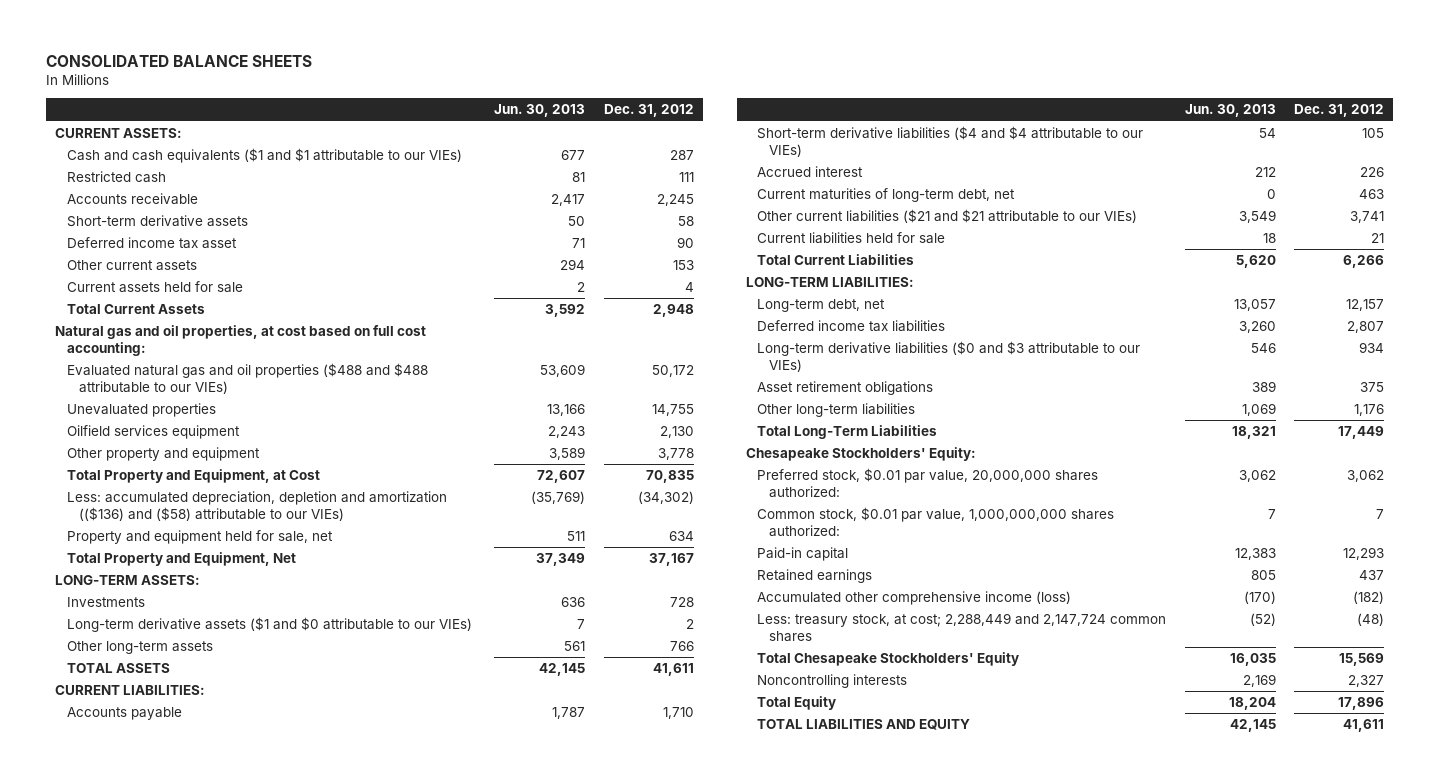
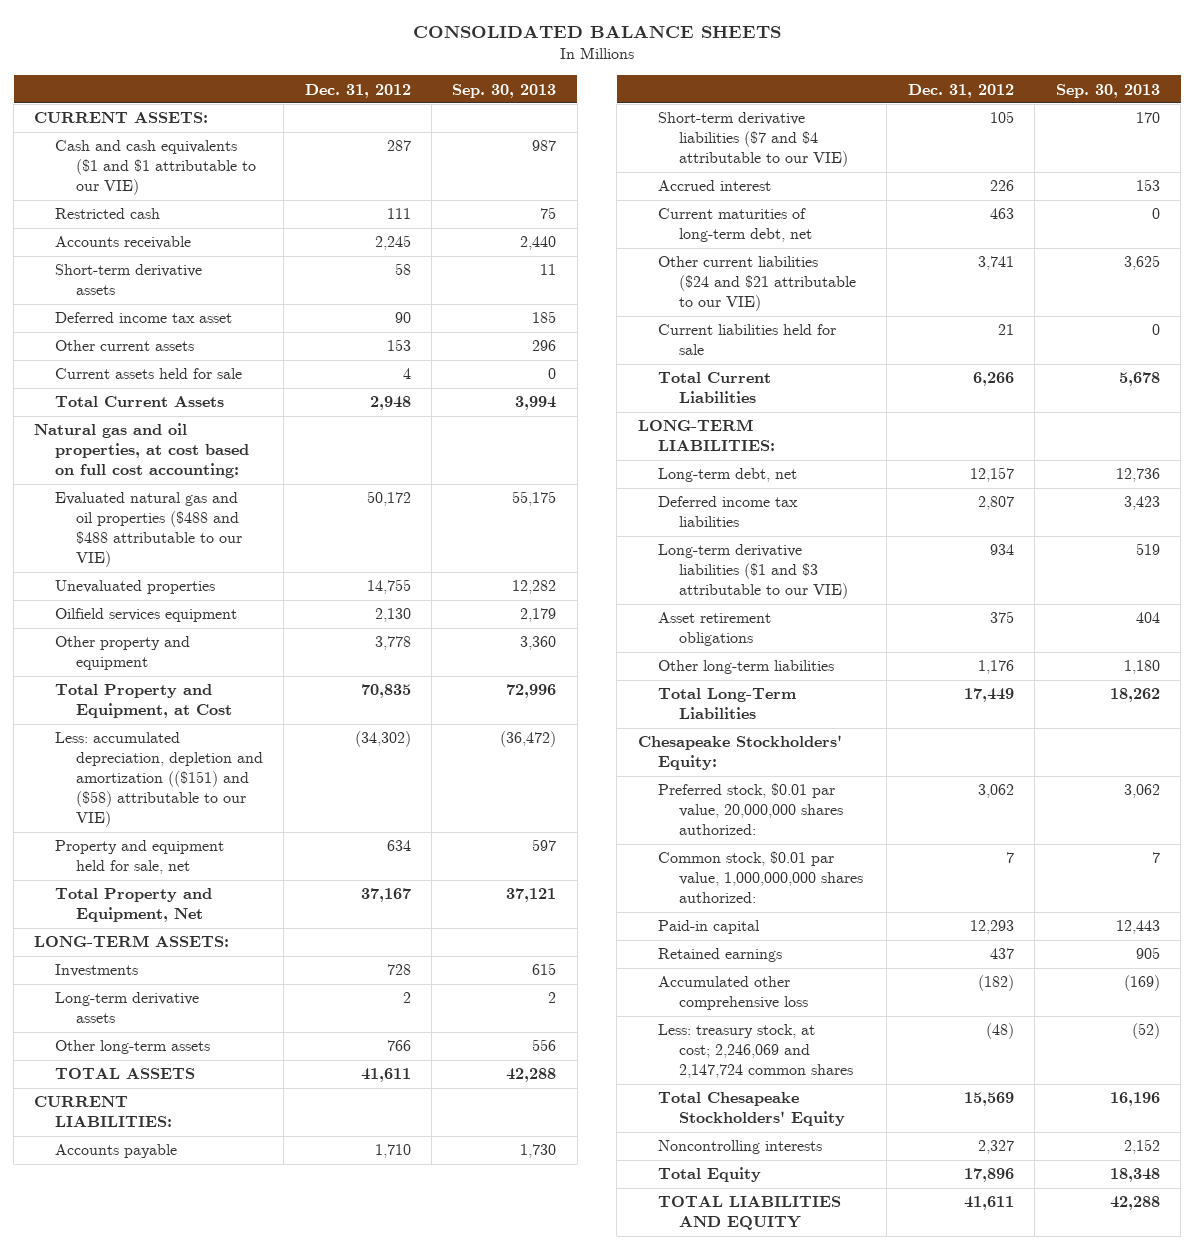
[494,104,586,118] Jun. 30, 2013 -> none
none -> [452,83,557,98] Sep. 30, 2013
[67,148,463,164] Cash and cash equivalents ($1 and $1 attributable to our VIEs) -> [55,140,256,196] Cash and cash equivalents ($1 and $1 attributable to our VIE)
[67,363,429,394] Evaluated natural gas and oil properties ($488 and $488 attributable to our VIEs) -> [55,492,242,568] Evaluated natural gas and oil properties ($488 and $488 attributable to our VIE)
[67,491,448,521] Less: accumulated depreciation, depletion and amortization (($136) and ($58) attributable to our VIEs) -> [55,732,263,828] Less: accumulated depreciation, depletion and amortization (($151) and ($58) attributable to our VIE)
[67,617,473,633] Long-term derivative assets ($1 and $0 attributable to our VIEs) -> [55,992,200,1024] Long-term derivative assets
[757,126,1144,157] Short-term derivative liabilities ($4 and $4 attributable to our VIEs) -> [658,112,849,168] Short-term derivative liabilities ($7 and $4 attributable to our VIE)
[757,209,1138,224] Other current liabilities ($21 and $21 attributable to our VIEs) -> [658,256,857,312] Other current liabilities ($24 and $21 attributable to our VIE)
[757,341,1141,372] Long-term derivative liabilities ($0 and $3 attributable to our VIEs) -> [658,544,849,600] Long-term derivative liabilities ($1 and $3 attributable to our VIE)
[757,591,1072,606] Accumulated other comprehensive income (loss) -> [658,976,809,1011] Accumulated other comprehensive loss
[757,613,1167,642] Less: treasury stock, at cost; 2,288,449 and 2,147,724 common shares -> [658,1024,854,1079] Less: treasury stock, at cost; 2,246,069 and 2,147,724 common shares

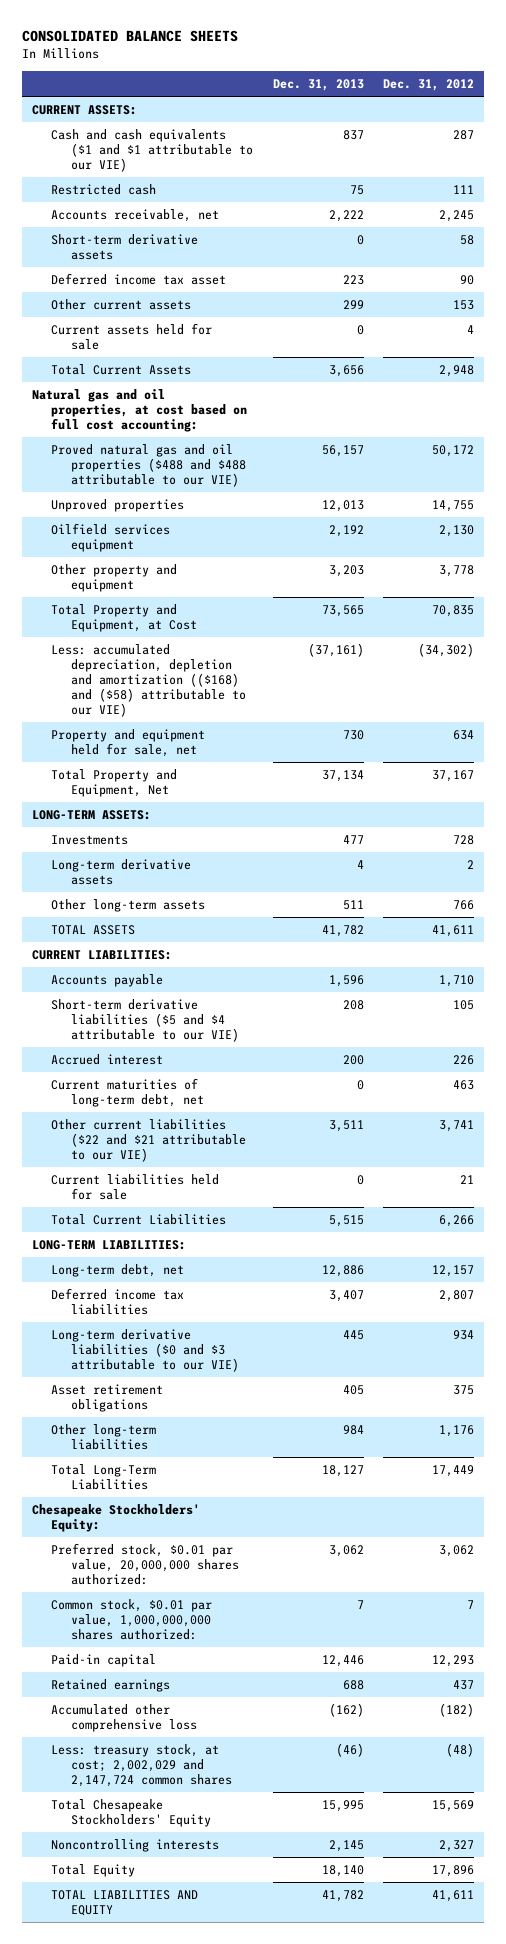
[452,83,557,98] Sep. 30, 2013 -> none
none -> [272,78,364,91] Dec. 31, 2013
[55,236,192,250] Accounts receivable -> [51,208,220,222] Accounts receivable, net
[55,492,242,568] Evaluated natural gas and oil properties ($488 and $488 attributable to our VIE) -> [51,443,246,488] Proved natural gas and oil properties ($488 and $488 attributable to our VIE)
[55,580,216,595] Unevaluated properties -> [51,498,185,512] Unproved properties
[55,732,263,828] Less: accumulated depreciation, depletion and amortization (($151) and ($58) attributable to our VIE) -> [51,643,246,718] Less: accumulated depreciation, depletion and amortization (($168) and ($58) attributable to our VIE)
[658,112,849,168] Short-term derivative liabilities ($7 and $4 attributable to our VIE) -> [51,998,239,1043] Short-term derivative liabilities ($5 and $4 attributable to our VIE)
[658,256,857,312] Other current liabilities ($24 and $21 attributable to our VIE) -> [51,1118,246,1163] Other current liabilities ($22 and $21 attributable to our VIE)
[658,544,849,600] Long-term derivative liabilities ($1 and $3 attributable to our VIE) -> [51,1328,239,1373] Long-term derivative liabilities ($0 and $3 attributable to our VIE)
[658,1024,854,1079] Less: treasury stock, at cost; 2,246,069 and 2,147,724 common shares -> [51,1743,232,1788] Less: treasury stock, at cost; 2,002,029 and 2,147,724 common shares

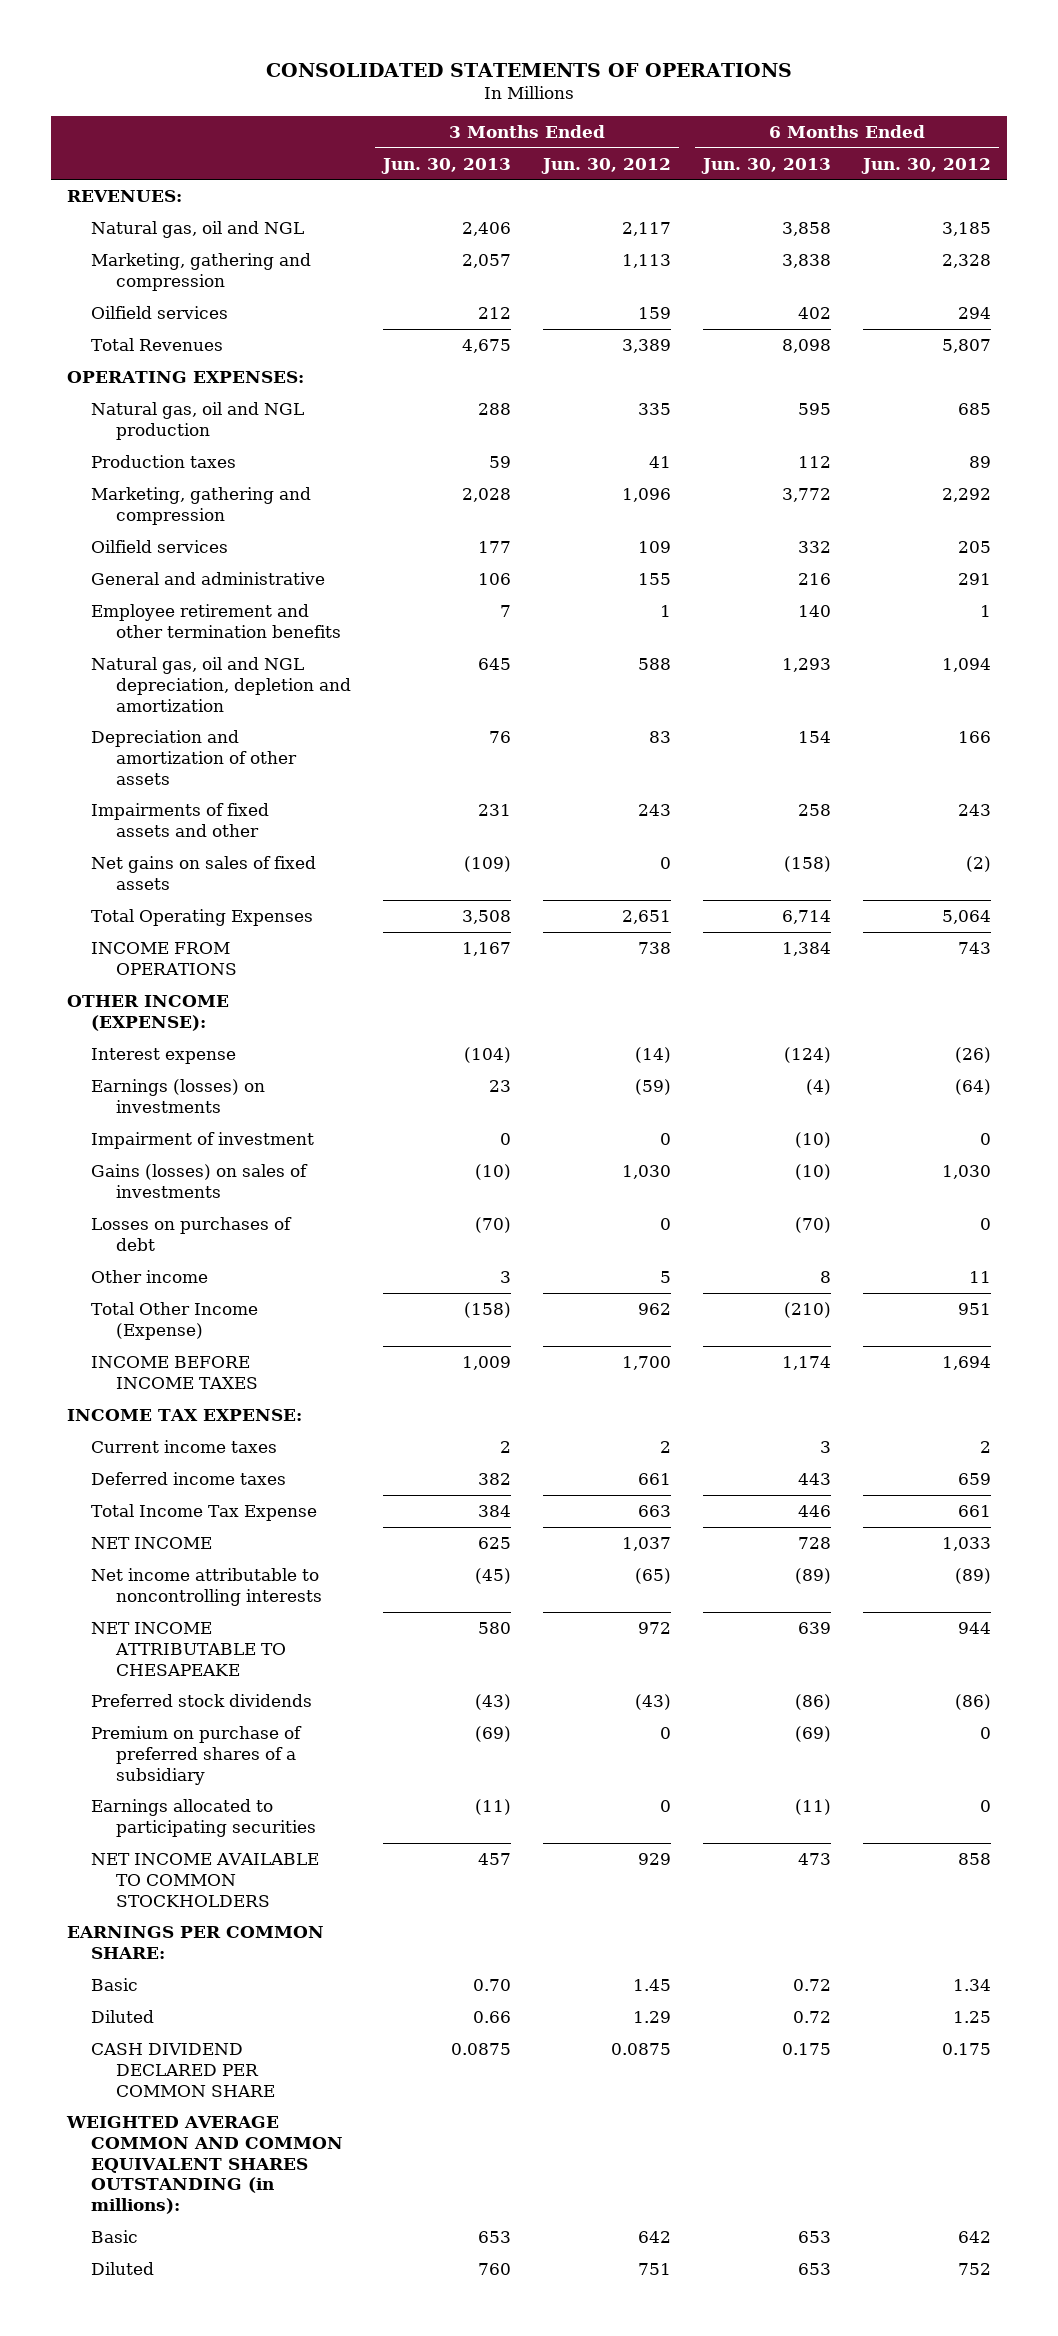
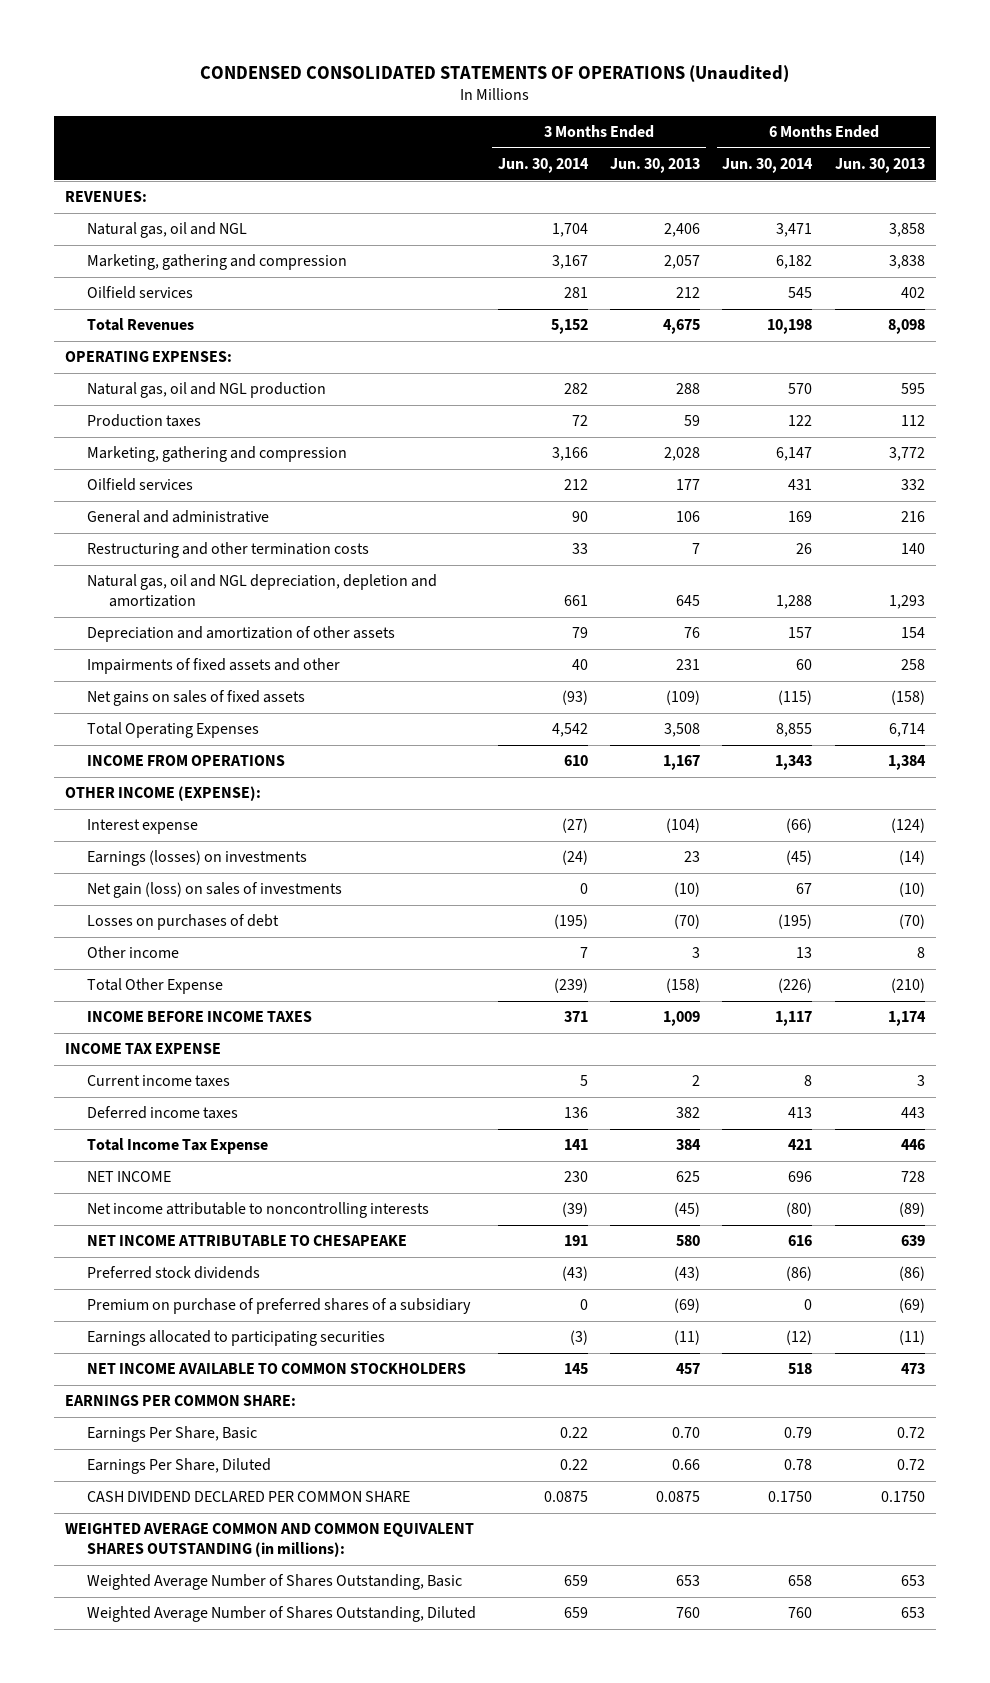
[265,62,792,77] CONSOLIDATED STATEMENTS OF OPERATIONS -> [199,64,789,82] CONDENSED CONSOLIDATED STATEMENTS OF OPERATIONS (Unaudited)
[540,157,671,174] Jun. 30, 2012 -> none
[861,157,992,174] Jun. 30, 2012 -> none
none -> [498,157,590,173] Jun. 30, 2014
none -> [722,157,814,173] Jun. 30, 2014
[91,603,341,638] Employee retirement and other termination benefits -> [86,542,369,559] Restructuring and other termination costs
[91,1131,315,1149] Impairment of investment -> none
[806,1078,832,1095] (4) -> [898,850,925,866] (14)
[91,1163,309,1198] Gains (losses) on sales of investments -> [86,882,342,899] Net gain (loss) on sales of investments
[91,1301,259,1340] Total Other Income (Expense) -> [86,978,223,995] Total Other Expense
[66,1408,302,1421] INCOME TAX EXPENSE: -> [65,1043,222,1055] INCOME TAX EXPENSE
[91,1977,139,1991] Basic -> [86,1426,257,1443] Earnings Per Share, Basic
[91,2009,155,2023] Diluted -> [86,1458,271,1475] Earnings Per Share, Diluted
[782,2042,832,2055] 0.175 -> [880,1491,925,1503] 0.1750
[91,2229,139,2243] Basic -> [86,1574,462,1591] Weighted Average Number of Shares Outstanding, Basic
[91,2261,155,2275] Diluted -> [86,1606,476,1623] Weighted Average Number of Shares Outstanding, Diluted

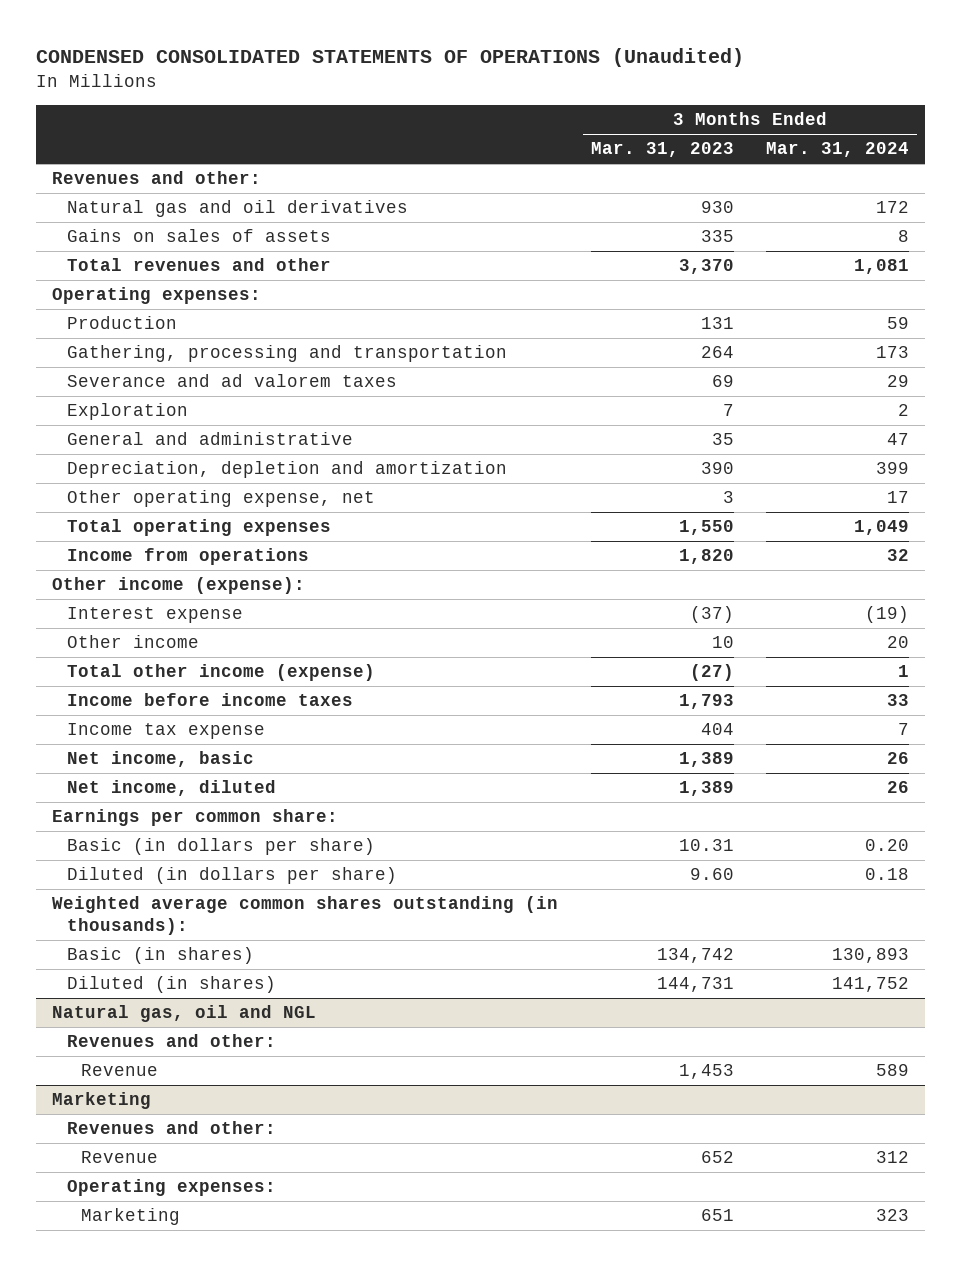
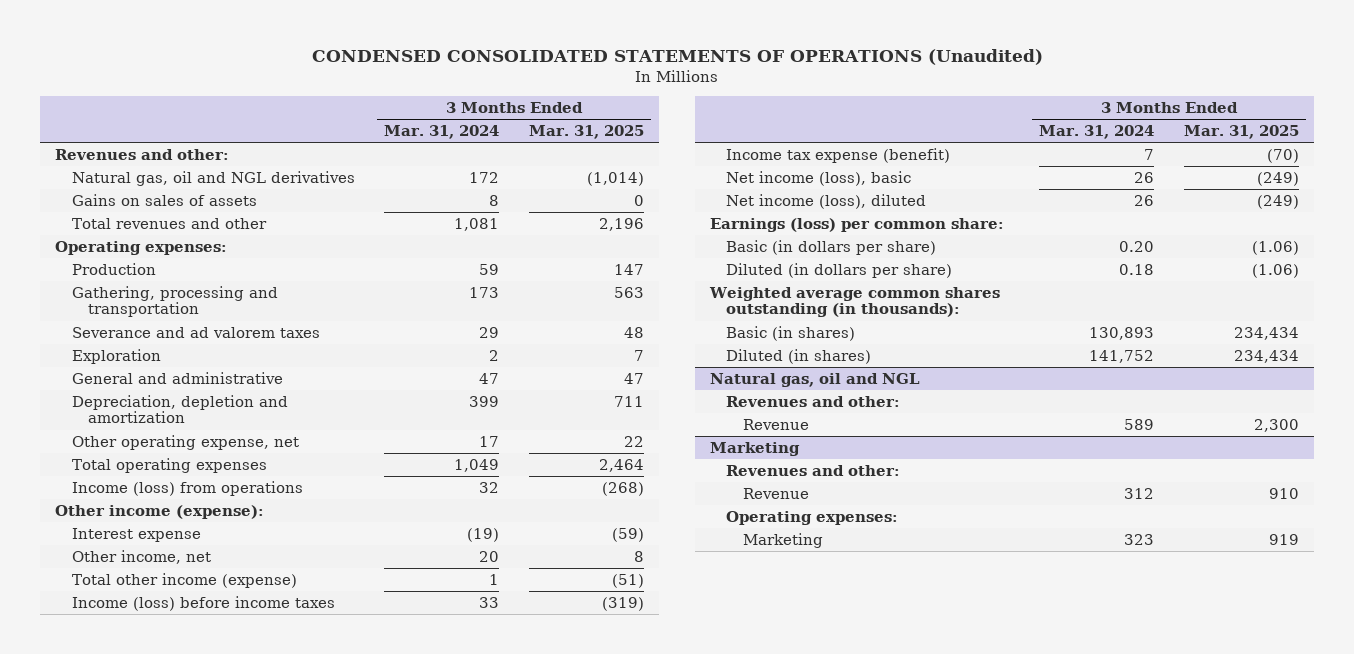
[590,142,734,158] Mar. 31, 2023 -> none
none -> [528,124,644,139] Mar. 31, 2025
[66,200,408,218] Natural gas and oil derivatives -> [71,170,355,186] Natural gas, oil and NGL derivatives
[66,548,309,566] Income from operations -> [71,480,303,496] Income (loss) from operations
[66,635,199,649] Other income -> [71,549,211,564] Other income, net
[66,693,353,707] Income before income taxes -> [71,595,335,611] Income (loss) before income taxes
[66,723,265,740] Income tax expense -> [726,147,951,163] Income tax expense (benefit)
[66,751,254,768] Net income, basic -> [726,170,912,186] Net income (loss), basic
[66,780,276,797] Net income, diluted -> [726,193,927,209] Net income (loss), diluted
[52,809,339,827] Earnings per common share: -> [709,217,1004,232] Earnings (loss) per common share:

